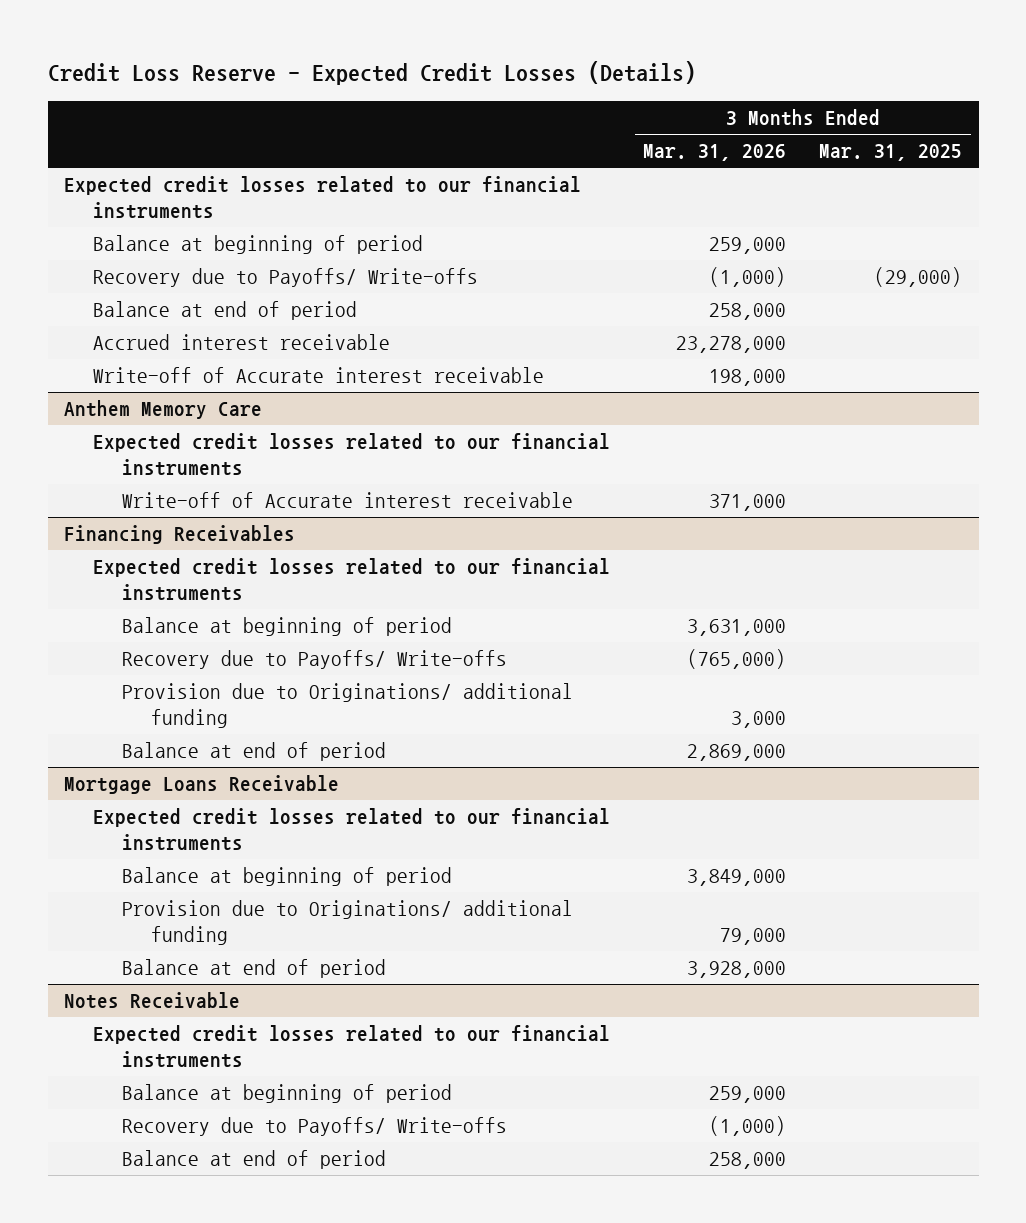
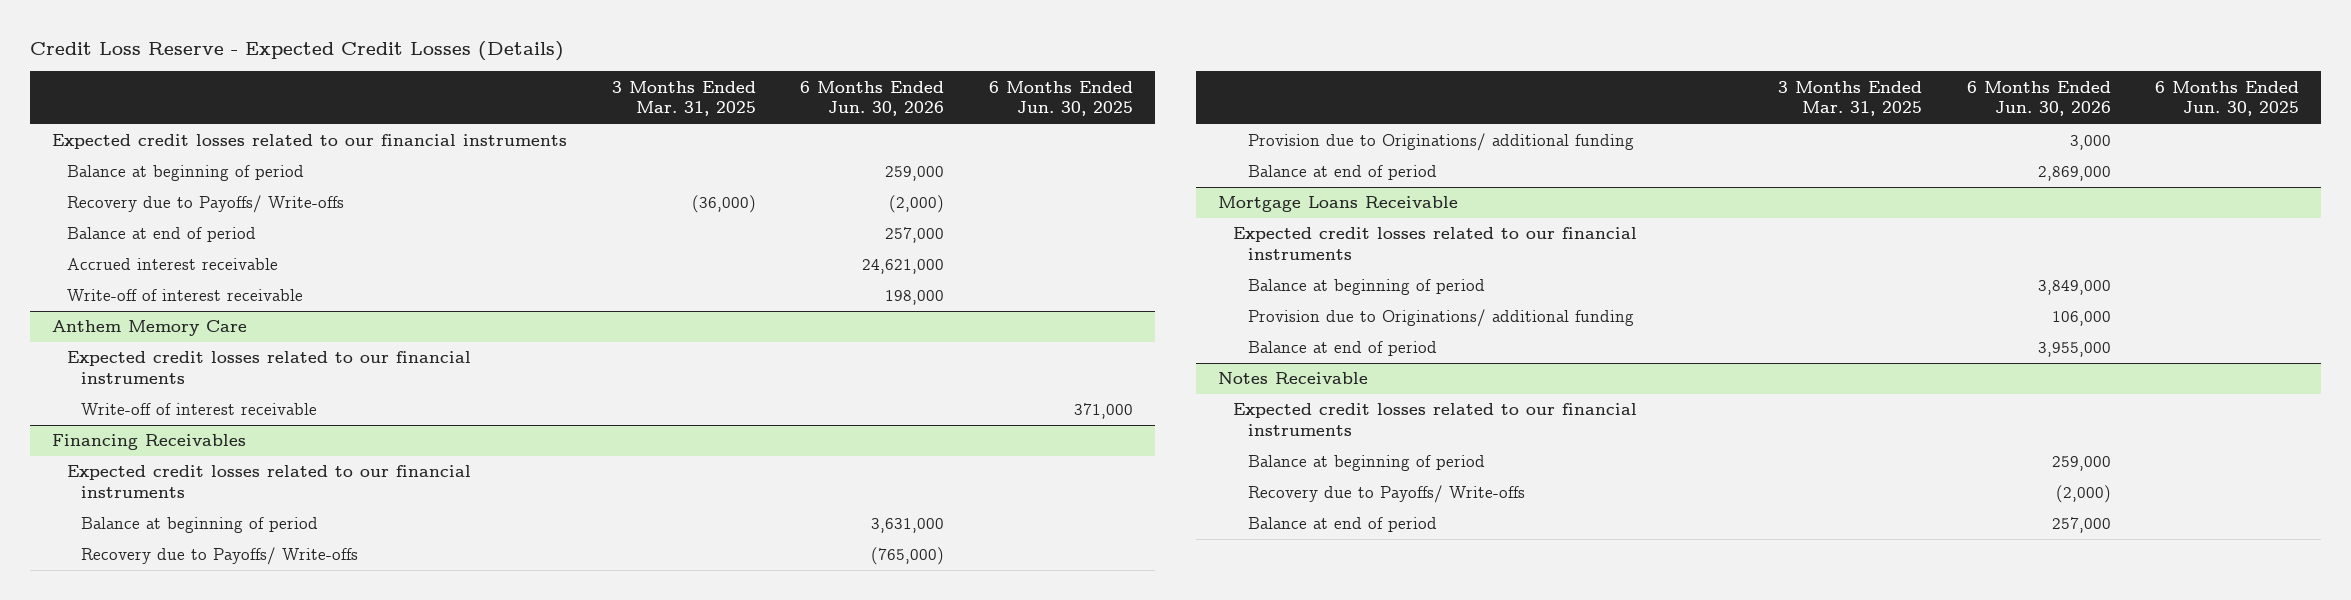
[643,144,787,162] Mar. 31, 2026 -> none
none -> [800,80,945,117] 6 Months Ended Jun. 30, 2026
none -> [988,80,1133,117] 6 Months Ended Jun. 30, 2025
[874,267,963,288] (29,000) -> [691,195,756,214] (36,000)
[93,367,545,384] Write-off of Accurate interest receivable -> [66,289,303,302] Write-off of interest receivable
[121,492,573,509] Write-off of Accurate interest receivable -> [81,403,318,416] Write-off of interest receivable

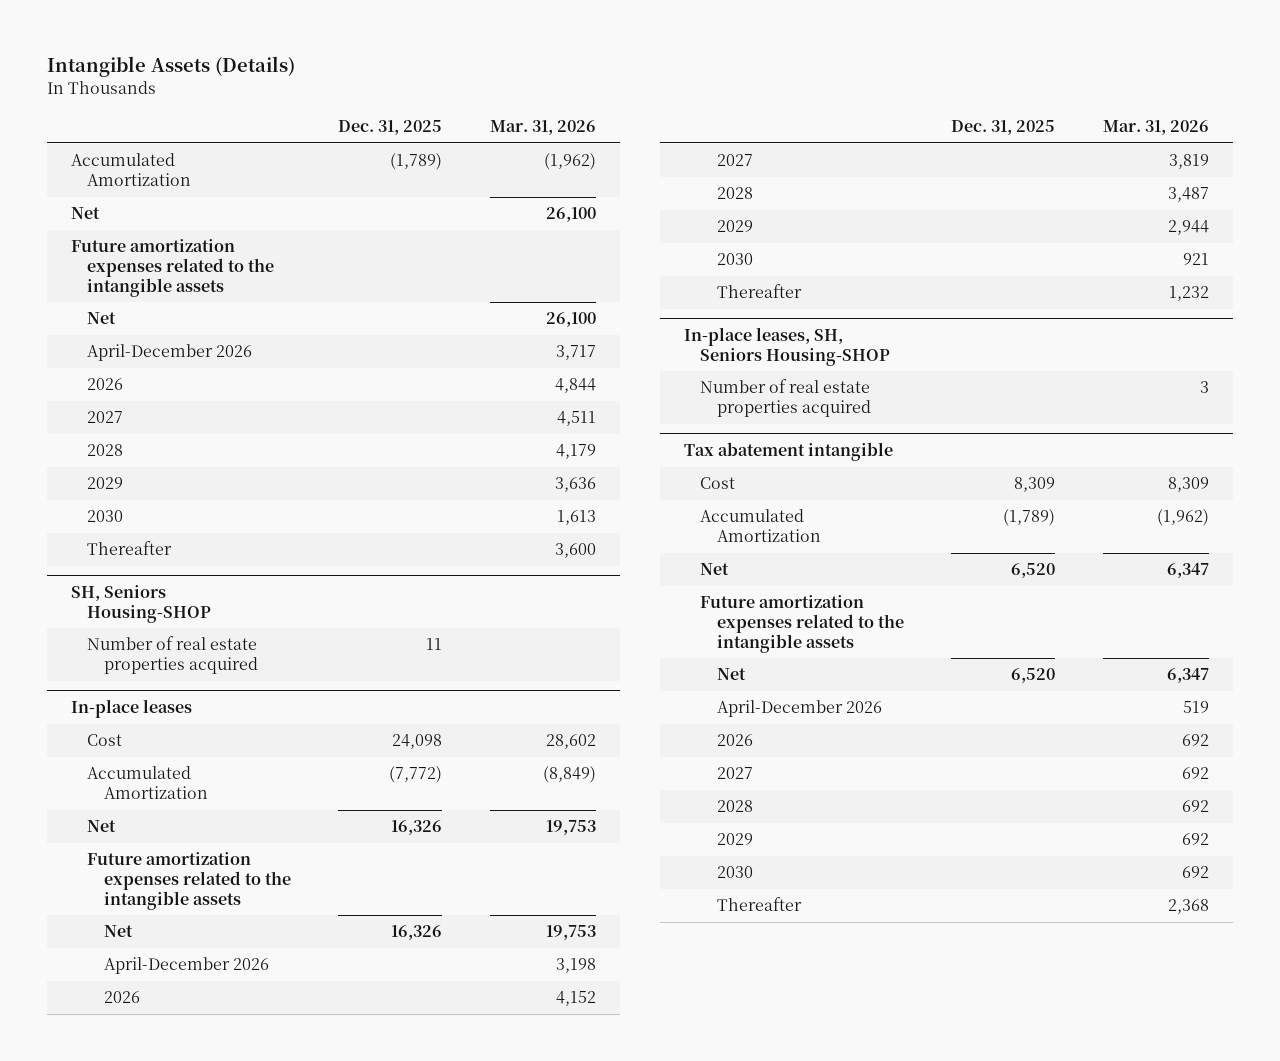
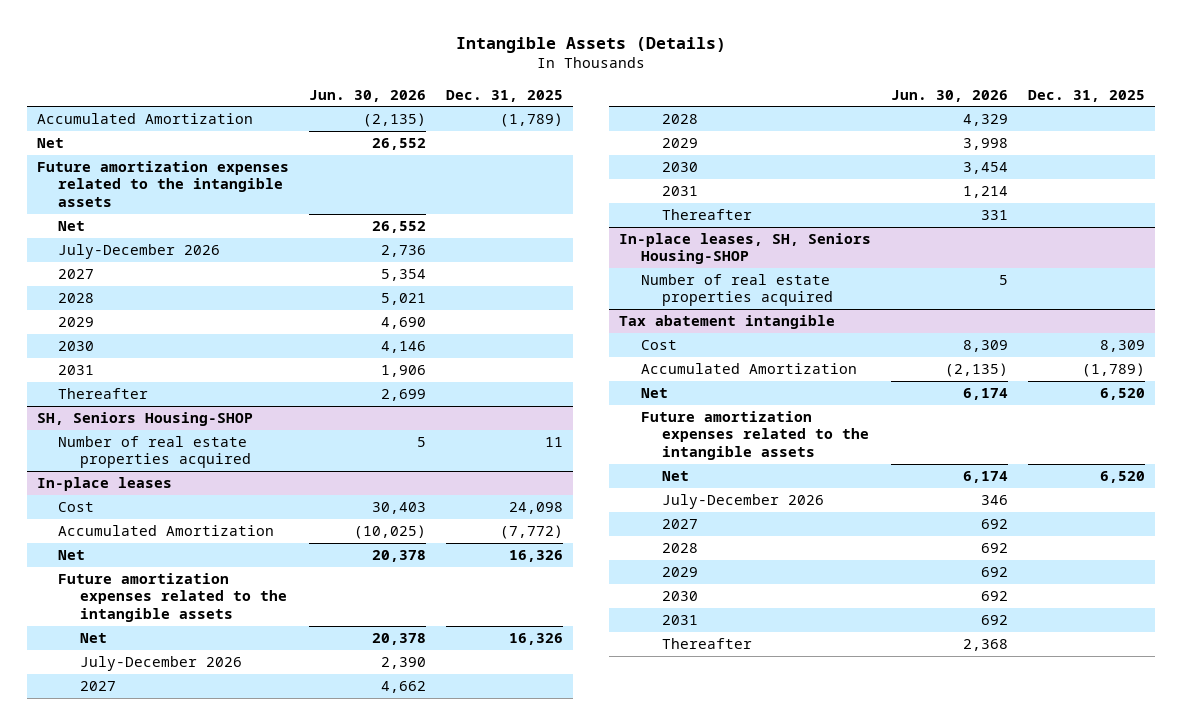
[489,120,596,136] Mar. 31, 2026 -> none
none -> [308,89,426,102] Jun. 30, 2026
[87,378,124,391] 2026 -> none
[87,344,253,362] April-December 2026 -> [58,243,221,259] July-December 2026
none -> [58,364,95,375] 2031
[103,991,140,1004] 2026 -> none
[103,957,269,975] April-December 2026 -> [80,655,243,671] July-December 2026
none -> [662,185,699,196] 2031
[716,734,753,747] 2026 -> none
[716,700,882,718] April-December 2026 -> [662,493,825,509] July-December 2026
none -> [662,614,699,625] 2031

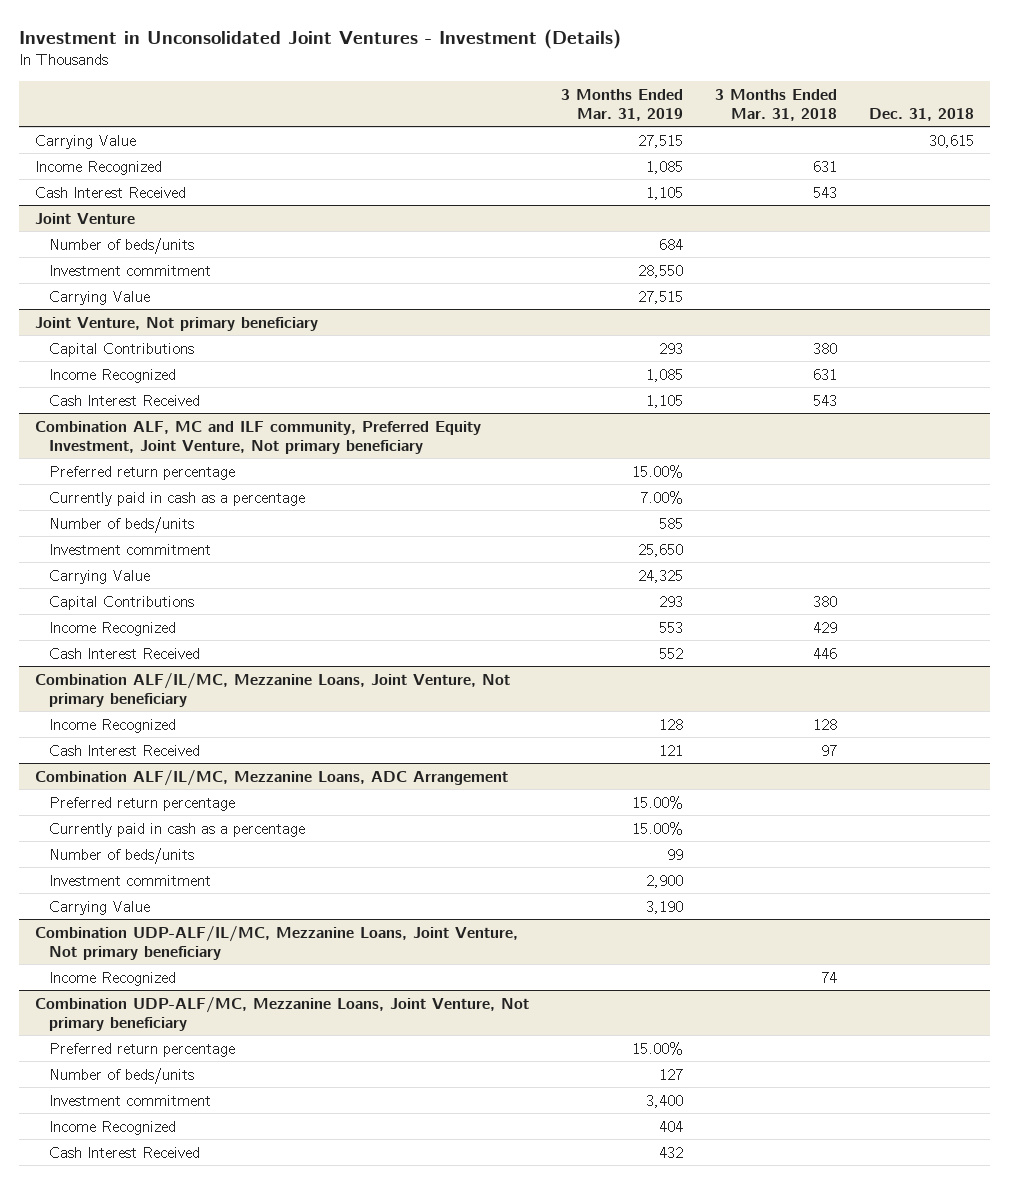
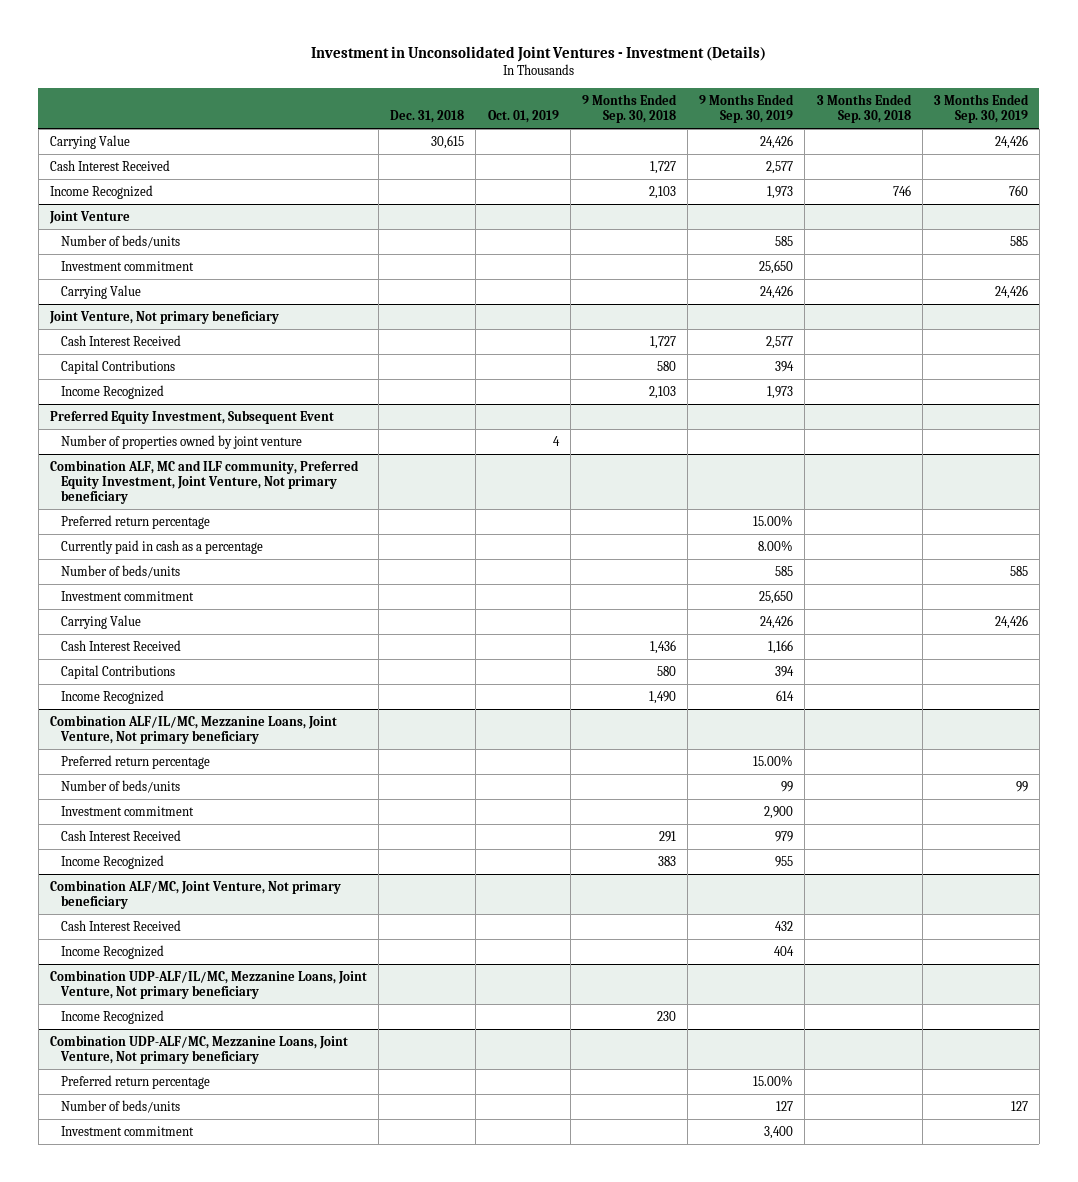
[561,88,684,121] 3 Months Ended Mar. 31, 2019 -> none
[715,88,838,121] 3 Months Ended Mar. 31, 2018 -> none
none -> [487,110,559,124] Oct. 01, 2019
none -> [581,93,677,124] 9 Months Ended Sep. 30, 2018
none -> [699,93,795,124] 9 Months Ended Sep. 30, 2019
none -> [816,93,912,124] 3 Months Ended Sep. 30, 2018
none -> [933,93,1029,124] 3 Months Ended Sep. 30, 2019
[34,160,162,175] Income Recognized -> [50,184,154,199] Income Recognized
[48,394,200,406] Cash Interest Received -> [61,334,182,346] Cash Interest Received
none -> [50,409,335,424] Preferred Equity Investment, Subsequent Event
none -> [61,434,303,449] Number of properties owned by joint venture
[48,647,200,659] Cash Interest Received -> [61,639,182,651] Cash Interest Received
none -> [61,754,211,769] Preferred return percentage
none -> [61,779,181,793] Number of beds/units
none -> [61,805,195,816] Investment commitment
[34,769,508,786] Combination ALF/IL/MC, Mezzanine Loans, ADC Arrangement -> none
[48,796,235,811] Preferred return percentage -> none
[48,822,305,837] Currently paid in cash as a percentage -> none
[48,847,194,864] Number of beds/units -> none
[48,874,211,886] Investment commitment -> none
[48,900,150,915] Carrying Value -> none
[48,718,176,733] Income Recognized -> [61,854,165,869] Income Recognized
none -> [50,879,342,909] Combination ALF/MC, Joint Venture, Not primary beneficiary
none -> [61,919,182,931] Cash Interest Received
none -> [61,944,165,959] Income Recognized
[48,1120,176,1135] Income Recognized -> none
[48,1146,200,1158] Cash Interest Received -> none

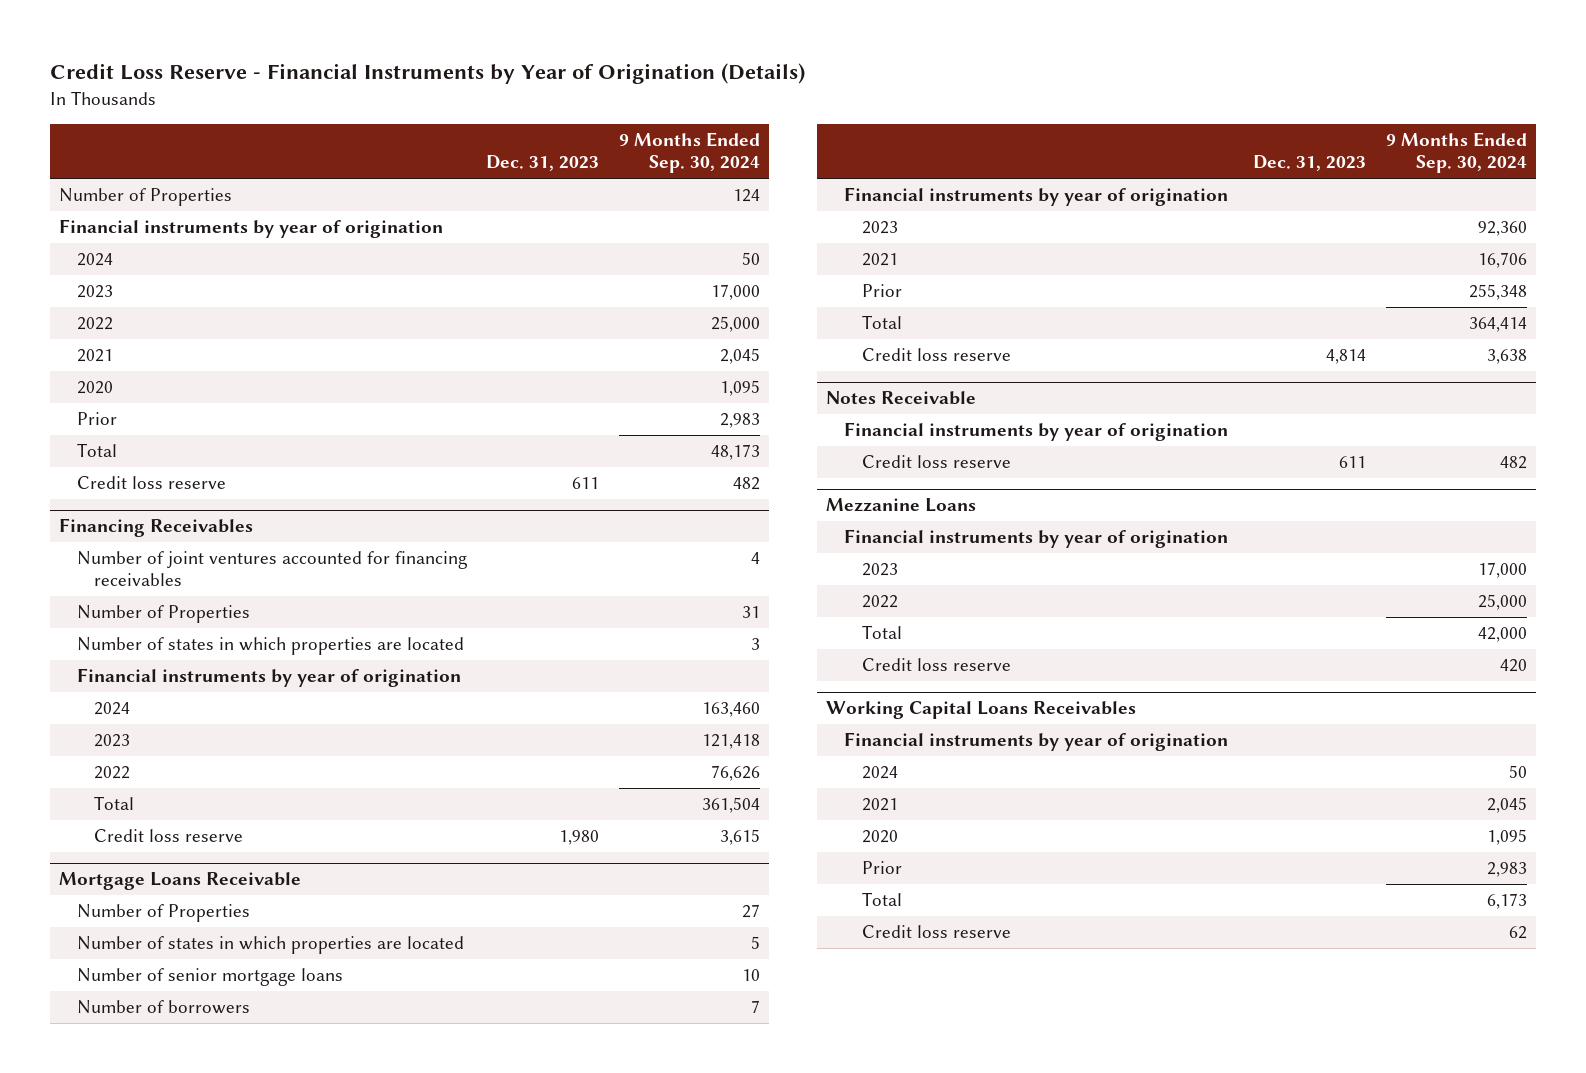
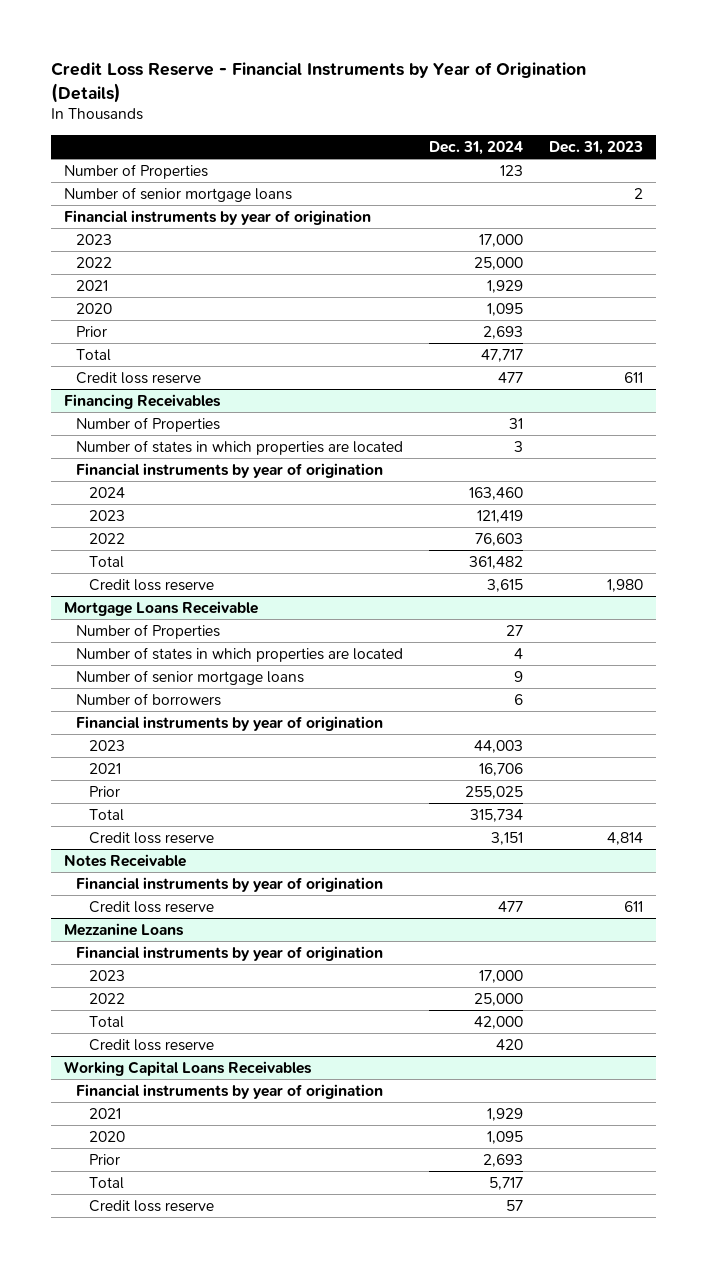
[618,132,760,174] 9 Months Ended Sep. 30, 2024 -> none
none -> [429,140,524,155] Dec. 31, 2024
none -> [64,186,293,202] Number of senior mortgage loans
[76,253,113,267] 2024 -> none
[76,551,467,587] Number of joint ventures accounted for financing receivables -> none
[861,766,898,780] 2024 -> none

